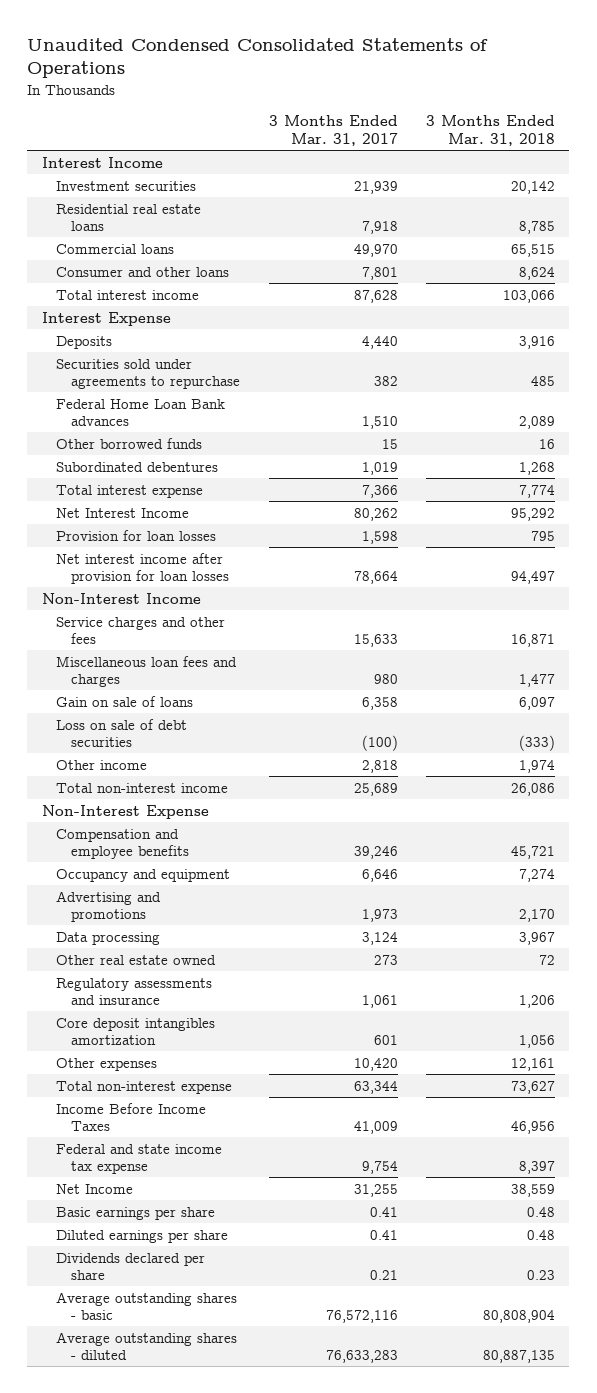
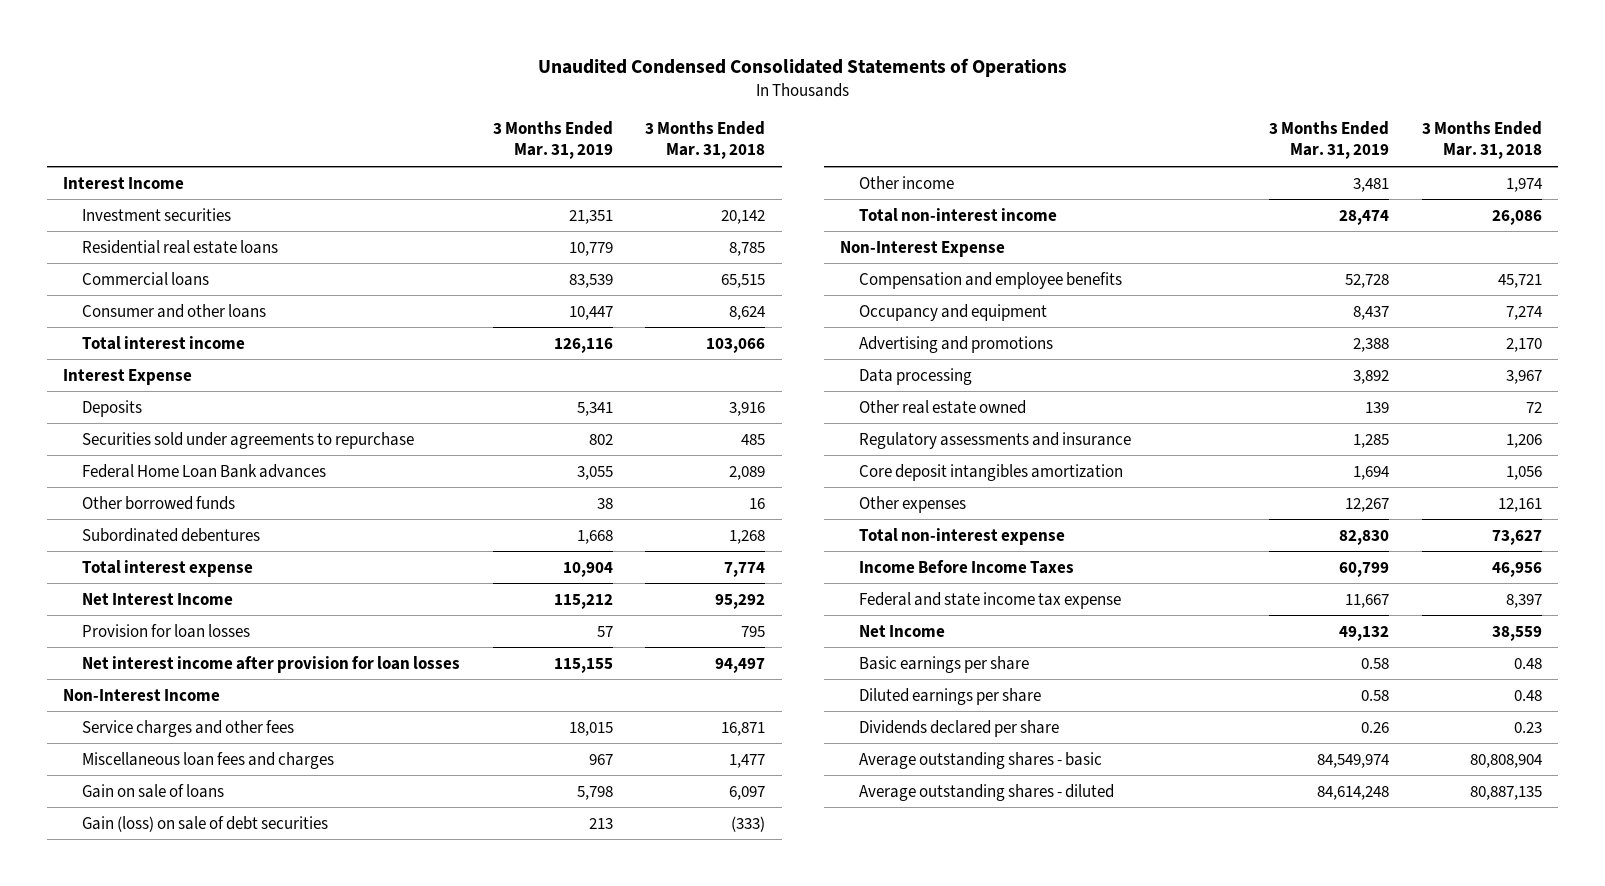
[268,115,398,147] 3 Months Ended Mar. 31, 2017 -> none
none -> [492,121,613,160] 3 Months Ended Mar. 31, 2019
[56,718,188,748] Loss on sale of debt securities -> [82,815,329,832] Gain (loss) on sale of debt securities

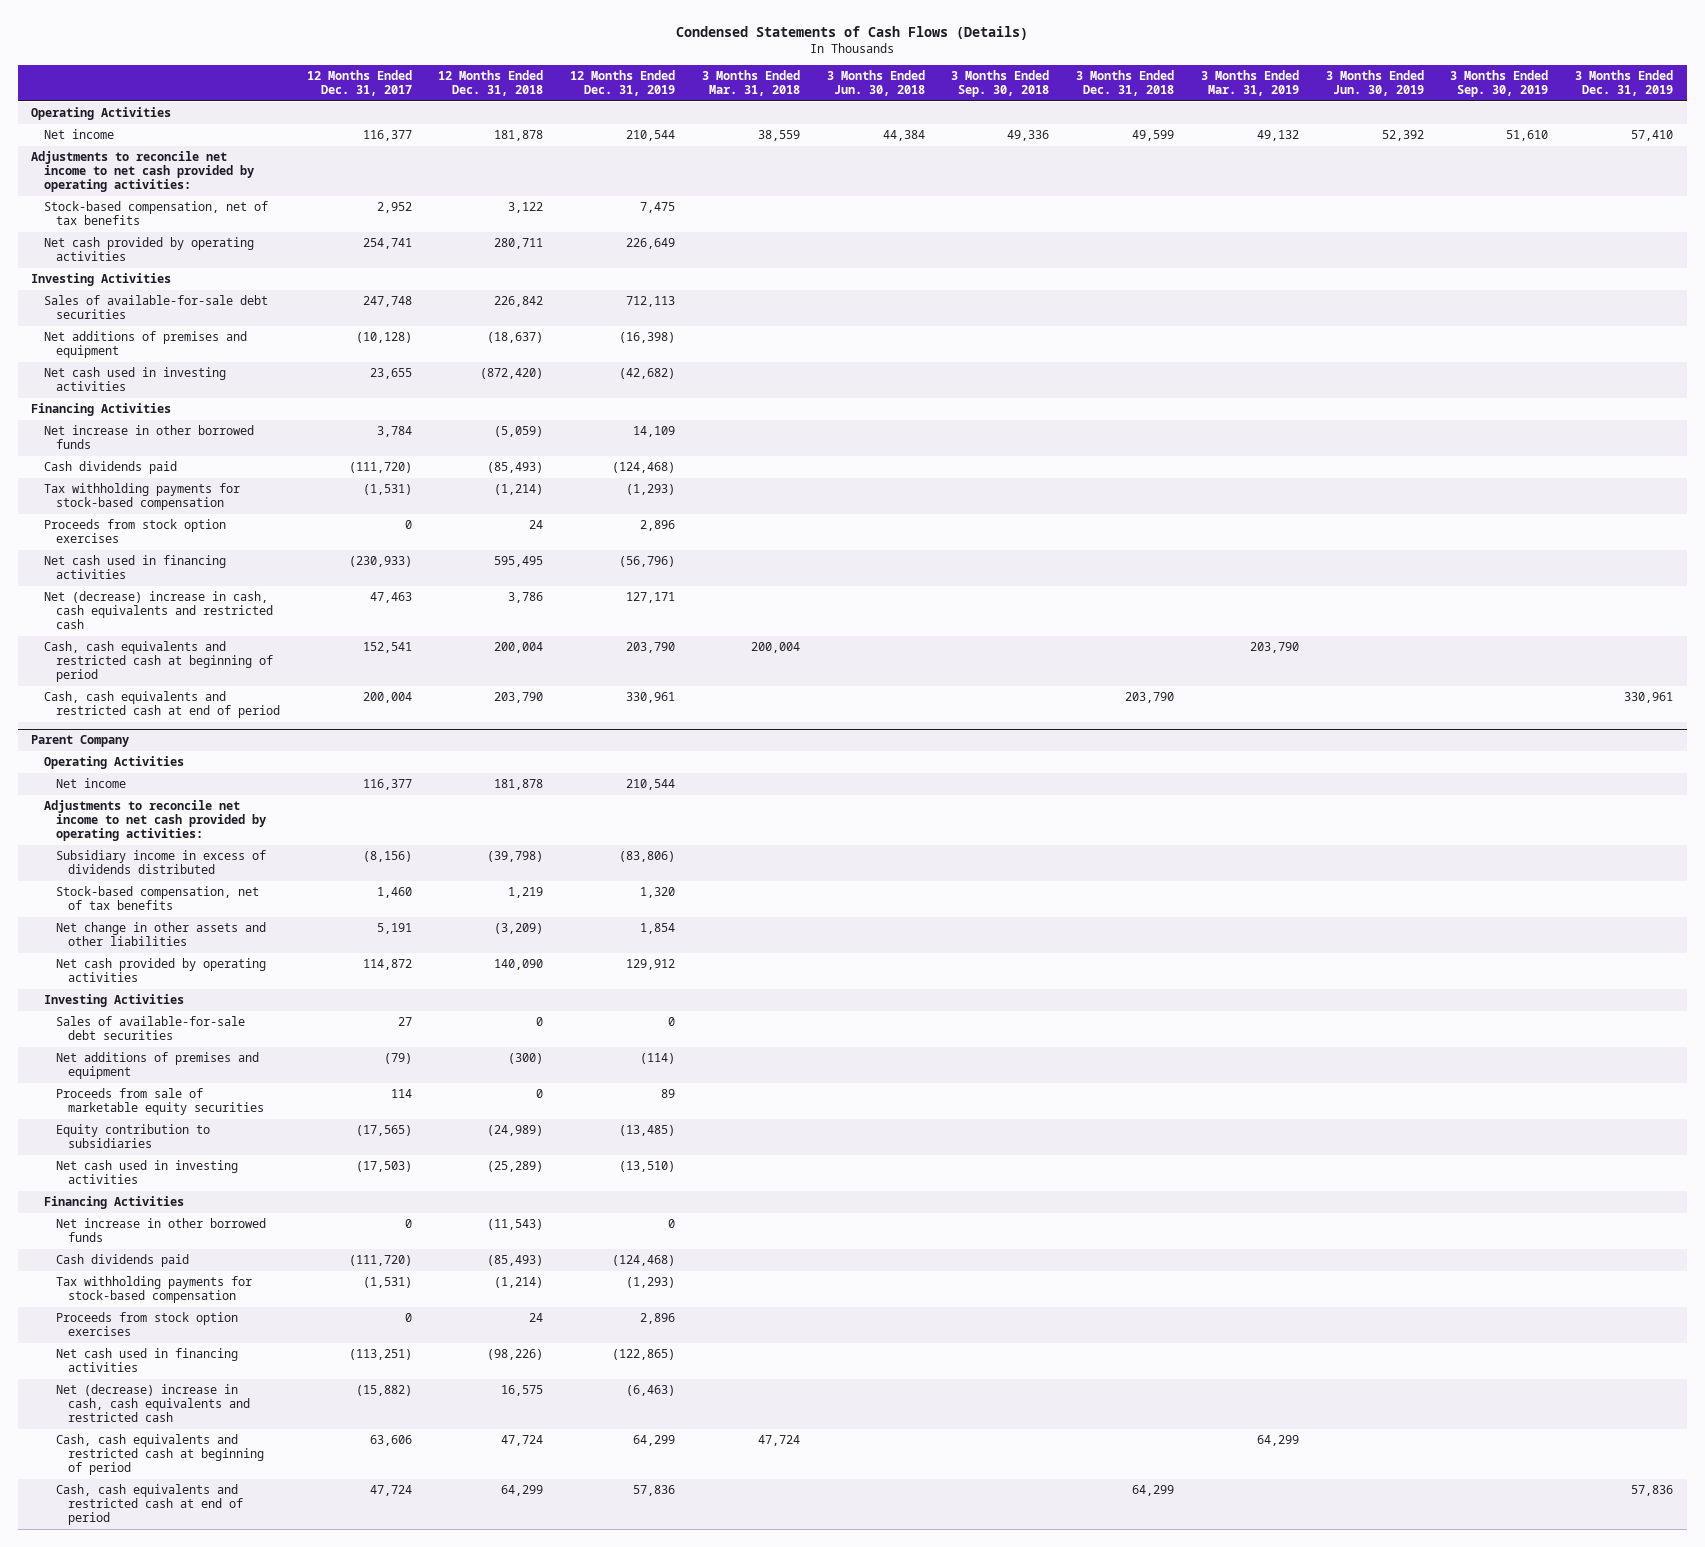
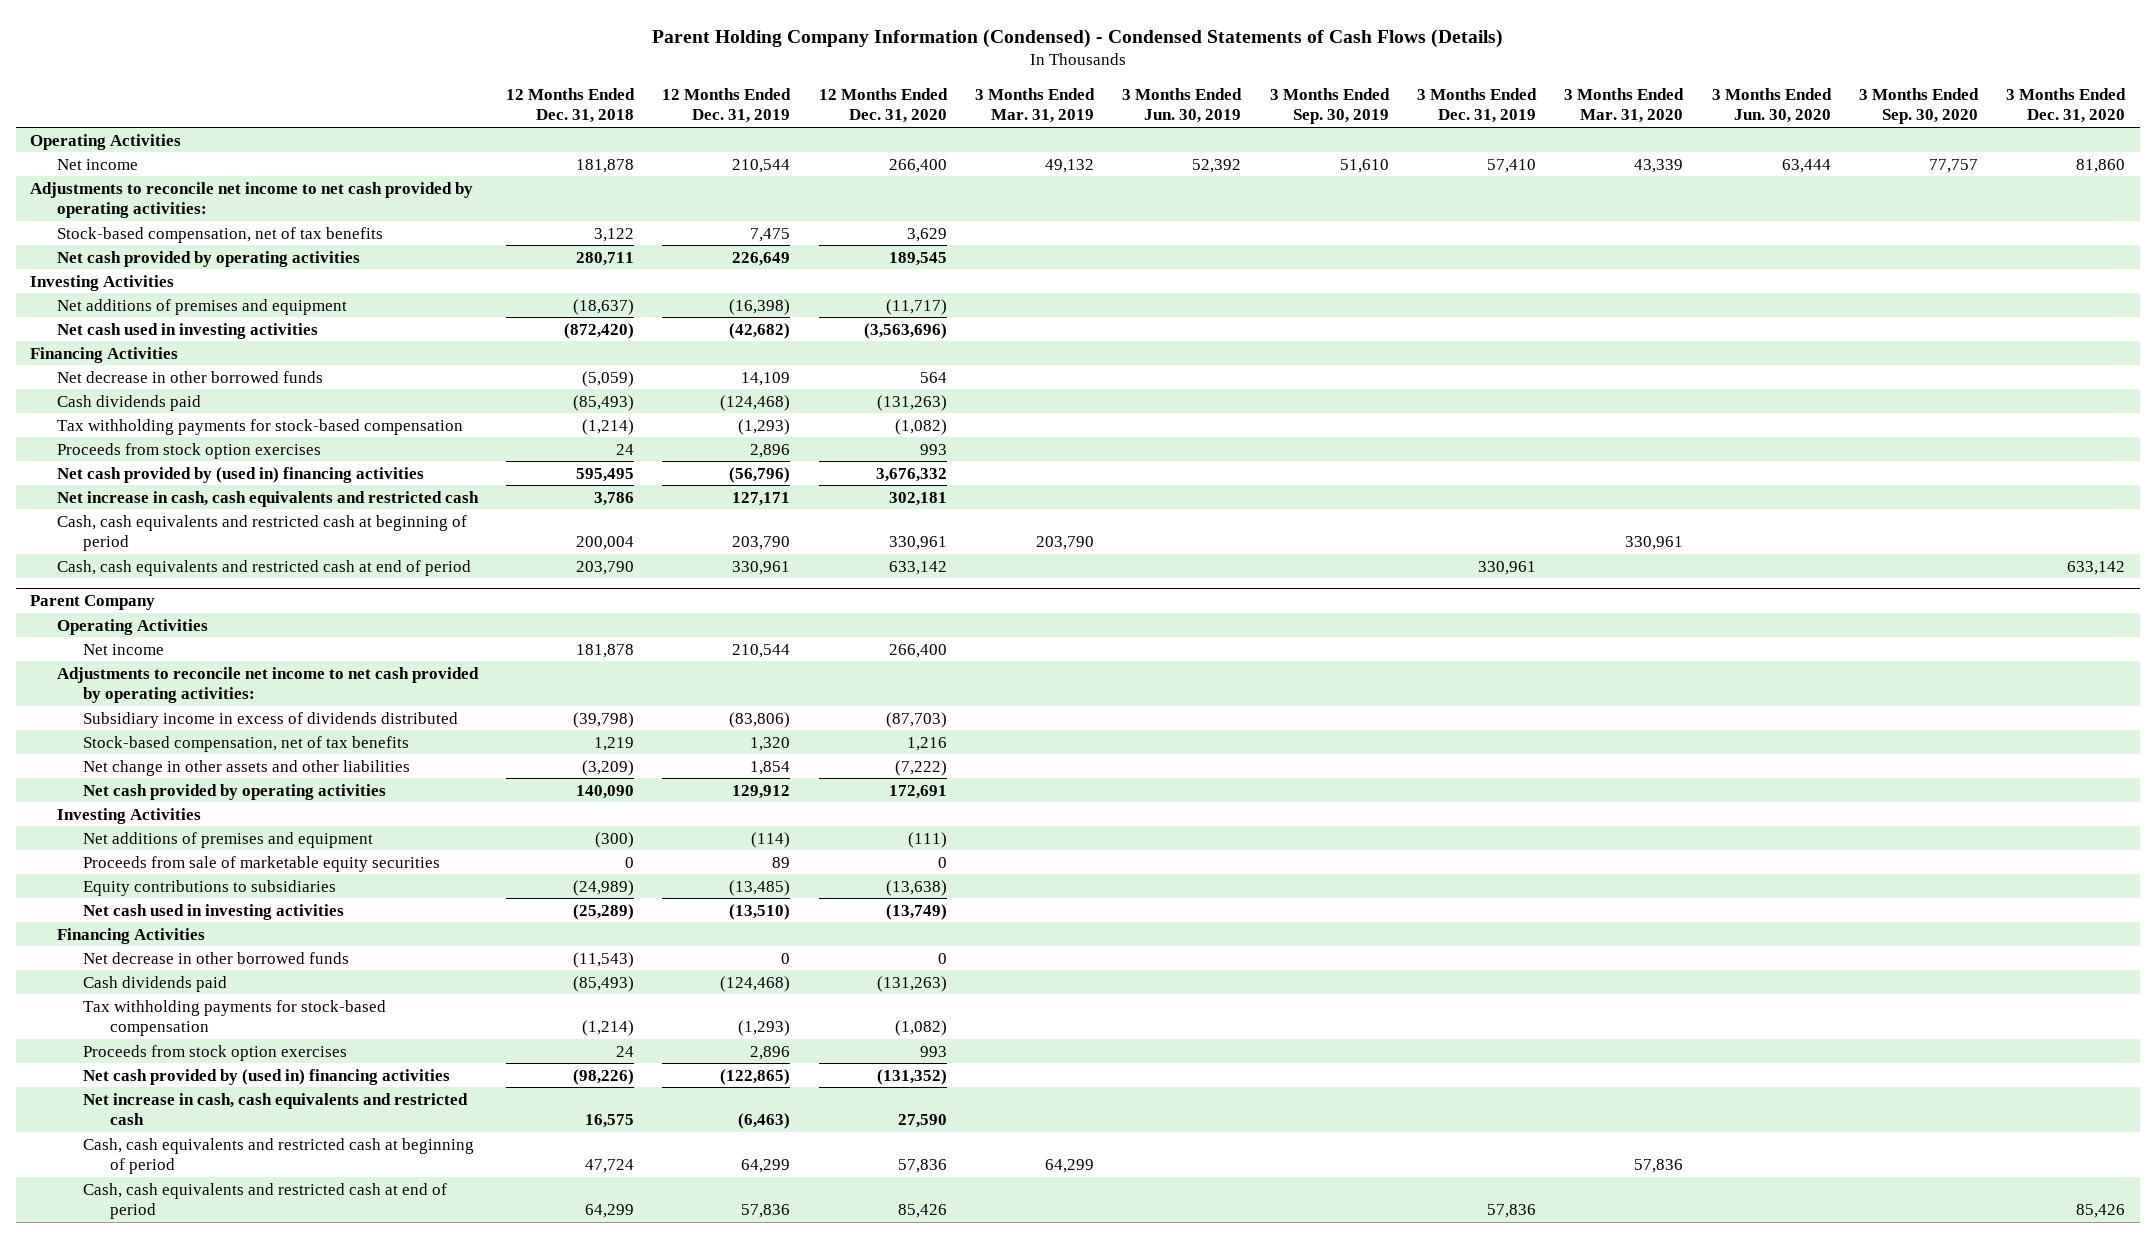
[676,25,1029,40] Condensed Statements of Cash Flows (Details) -> [651,28,1503,48] Parent Holding Company Information (Condensed) - Condensed Statements of Cash Flows (Details)
[306,70,412,97] 12 Months Ended Dec. 31, 2017 -> none
[701,70,800,97] 3 Months Ended Mar. 31, 2018 -> none
[826,70,925,97] 3 Months Ended Jun. 30, 2018 -> none
[951,70,1050,98] 3 Months Ended Sep. 30, 2018 -> none
[1076,70,1175,97] 3 Months Ended Dec. 31, 2018 -> none
none -> [818,88,948,124] 12 Months Ended Dec. 31, 2020
none -> [1564,88,1685,124] 3 Months Ended Mar. 31, 2020
none -> [1711,88,1832,124] 3 Months Ended Jun. 30, 2020
none -> [1859,88,1980,125] 3 Months Ended Sep. 30, 2020
none -> [2006,88,2127,124] 3 Months Ended Dec. 31, 2020
[43,295,268,320] Sales of available-for-sale debt securities -> none
[43,425,254,450] Net increase in other borrowed funds -> [56,370,323,383] Net decrease in other borrowed funds
[43,555,226,580] Net cash used in financing activities -> [56,466,424,483] Net cash provided by (used in) financing activities
[43,591,273,630] Net (decrease) increase in cash, cash equivalents and restricted cash -> [56,490,479,507] Net increase in cash, cash equivalents and restricted cash
[55,1016,245,1041] Sales of available-for-sale debt securities -> none
[55,1124,210,1149] Equity contribution to subsidiaries -> [83,879,337,896] Equity contributions to subsidiaries
[55,1218,266,1243] Net increase in other borrowed funds -> [83,951,350,964] Net decrease in other borrowed funds
[55,1348,238,1373] Net cash used in financing activities -> [83,1068,451,1085] Net cash provided by (used in) financing activities
[55,1384,251,1423] Net (decrease) increase in cash, cash equivalents and restricted cash -> [83,1092,469,1126] Net increase in cash, cash equivalents and restricted cash

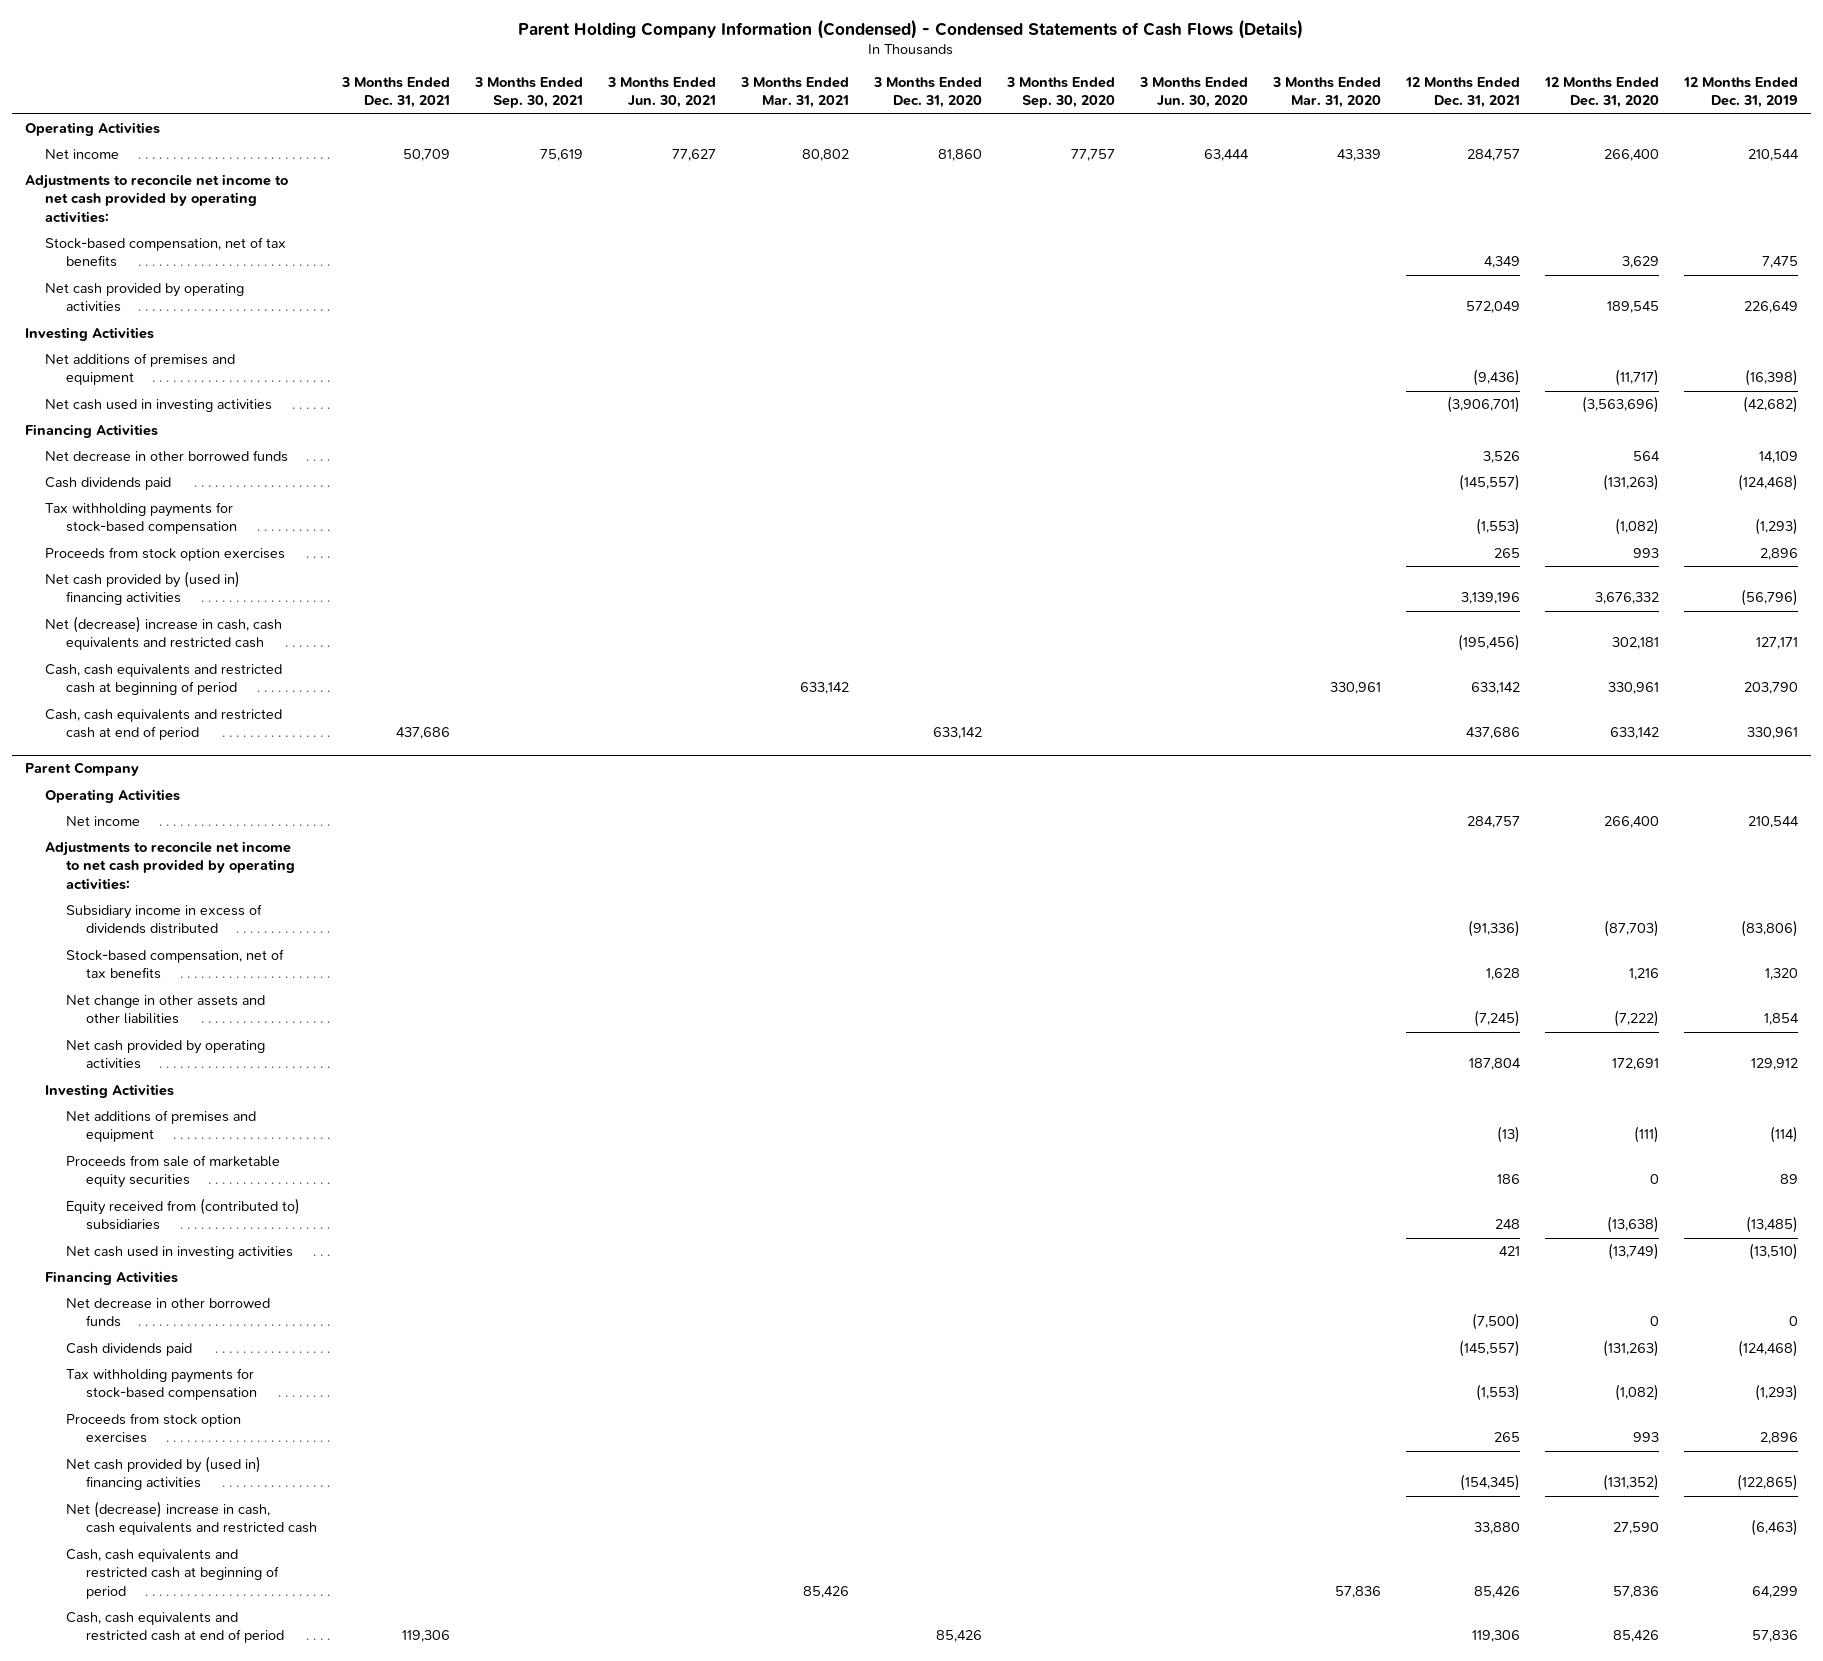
[506,88,636,124] 12 Months Ended Dec. 31, 2018 -> none
[975,88,1096,124] 3 Months Ended Mar. 31, 2019 -> none
[1122,88,1243,124] 3 Months Ended Jun. 30, 2019 -> none
[1269,88,1390,125] 3 Months Ended Sep. 30, 2019 -> none
[1417,88,1538,124] 3 Months Ended Dec. 31, 2019 -> none
none -> [341,77,451,109] 3 Months Ended Dec. 31, 2021
none -> [474,77,584,109] 3 Months Ended Sep. 30, 2021
none -> [607,77,717,109] 3 Months Ended Jun. 30, 2021
none -> [740,77,850,109] 3 Months Ended Mar. 31, 2021
none -> [1405,77,1521,109] 12 Months Ended Dec. 31, 2021
[56,490,479,507] Net increase in cash, cash equivalents and restricted cash -> [45,616,283,651] Net (decrease) increase in cash, cash equivalents and restricted cash
[83,879,337,896] Equity contributions to subsidiaries -> [65,1198,300,1231] Equity received from (contributed to) subsidiaries
[83,1092,469,1126] Net increase in cash, cash equivalents and restricted cash -> [65,1501,318,1536] Net (decrease) increase in cash, cash equivalents and restricted cash

